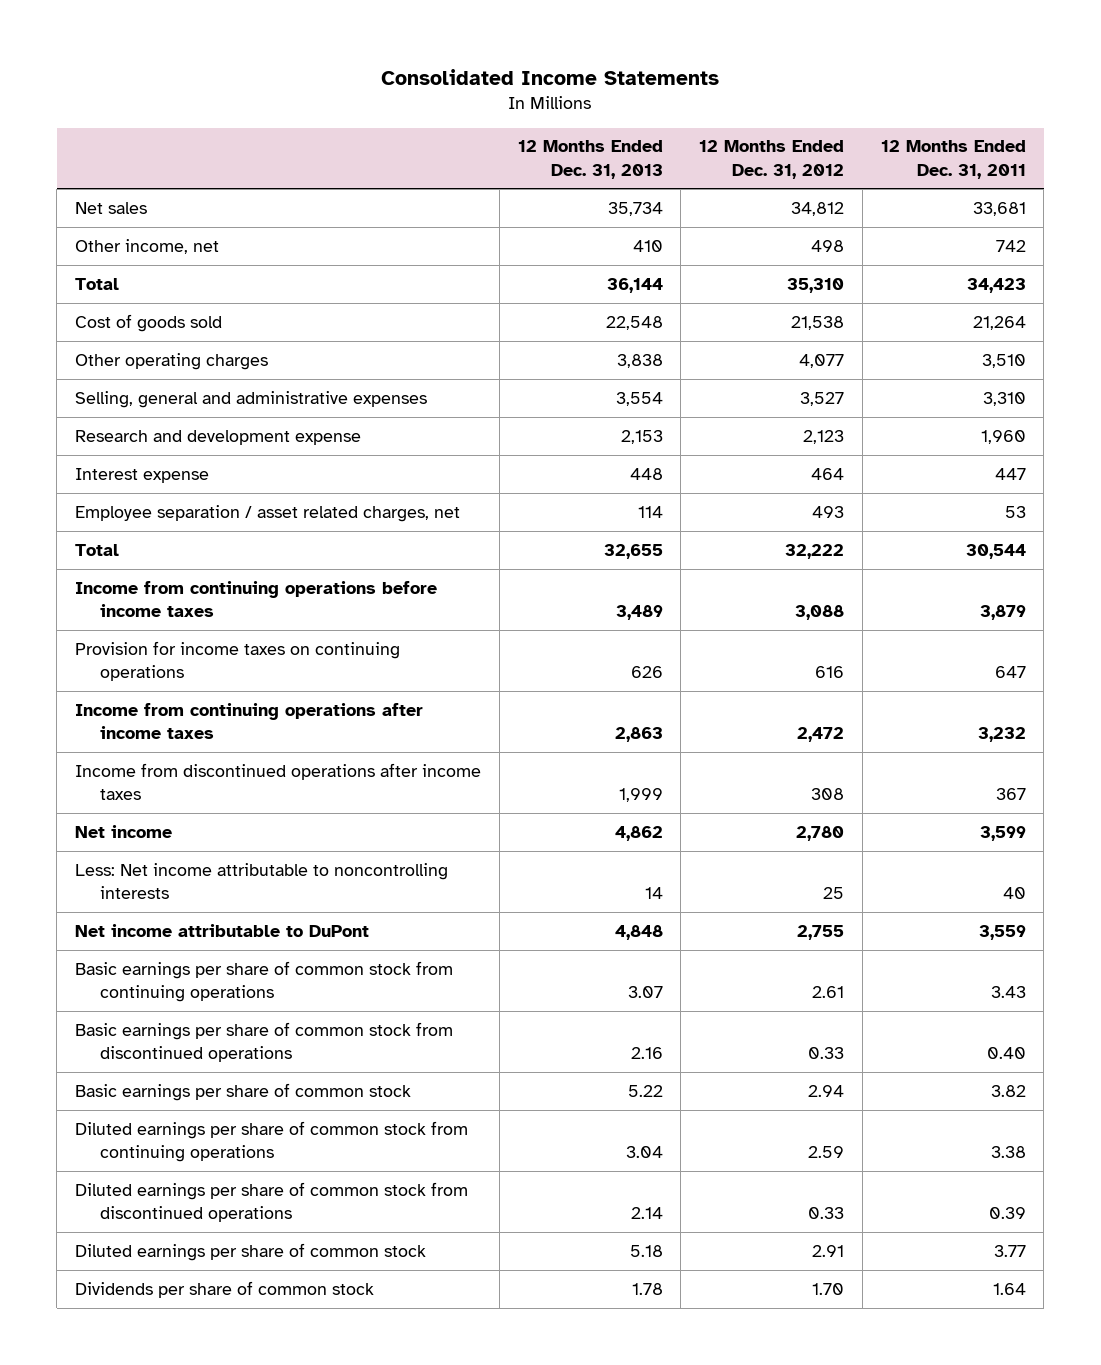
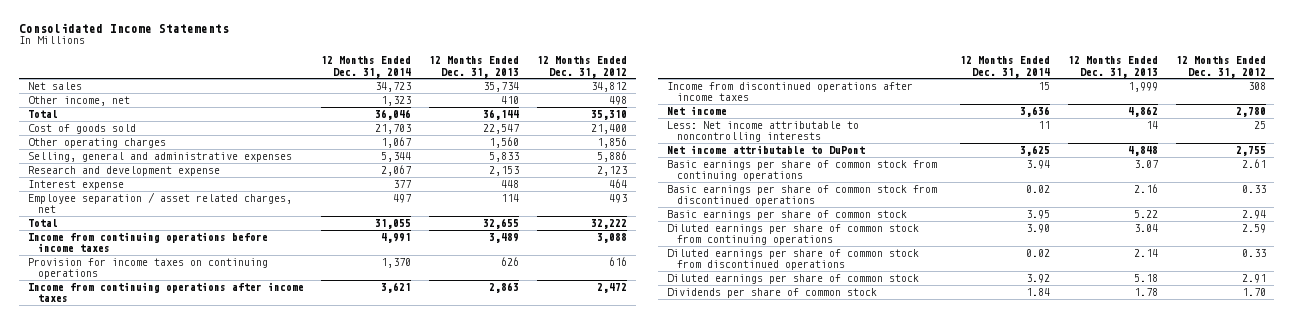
[880,140,1026,179] 12 Months Ended Dec. 31, 2011 -> none
none -> [321,56,412,78] 12 Months Ended Dec. 31, 2014
[605,315,663,330] 22,548 -> [483,123,520,134] 22,547
[791,315,845,330] 21,538 -> [590,123,627,134] 21,400
[616,353,663,368] 3,838 -> [489,136,520,148] 1,560
[799,353,845,368] 4,077 -> [596,136,627,148] 1,856
[615,391,663,406] 3,554 -> [489,151,520,162] 5,833
[800,391,845,406] 3,527 -> [596,150,627,162] 5,886

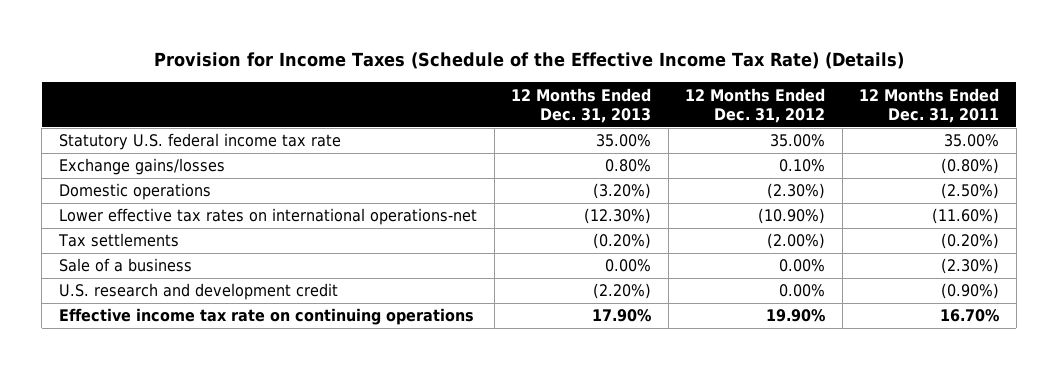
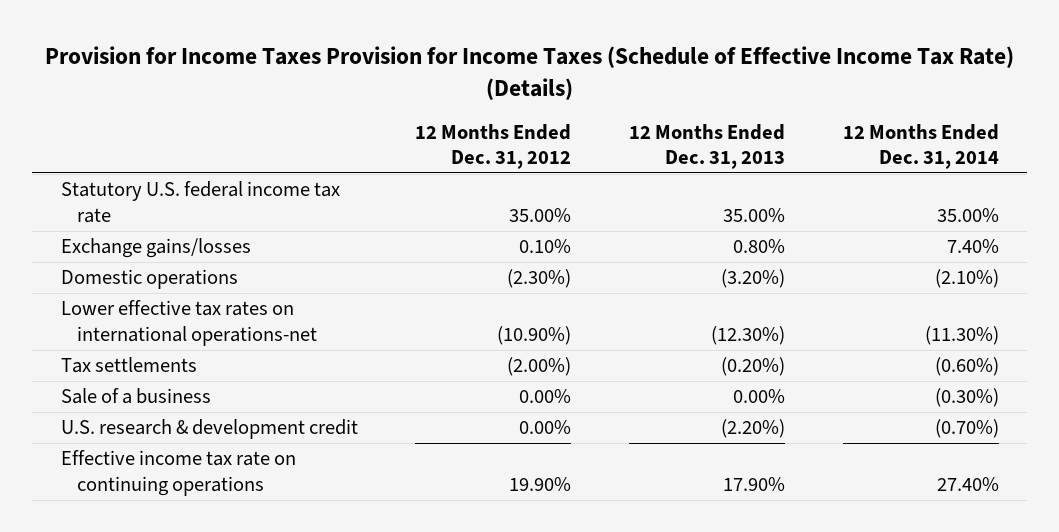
[154,52,905,70] Provision for Income Taxes (Schedule of the Effective Income Tax Rate) (Details) -> [44,45,1014,100] Provision for Income Taxes Provision for Income Taxes (Schedule of Effective Income Tax Rate) (Details)
[859,87,1000,123] 12 Months Ended Dec. 31, 2011 -> none
none -> [842,123,999,170] 12 Months Ended Dec. 31, 2014
[58,283,338,301] U.S. research and development credit -> [60,419,358,440] U.S. research & development credit

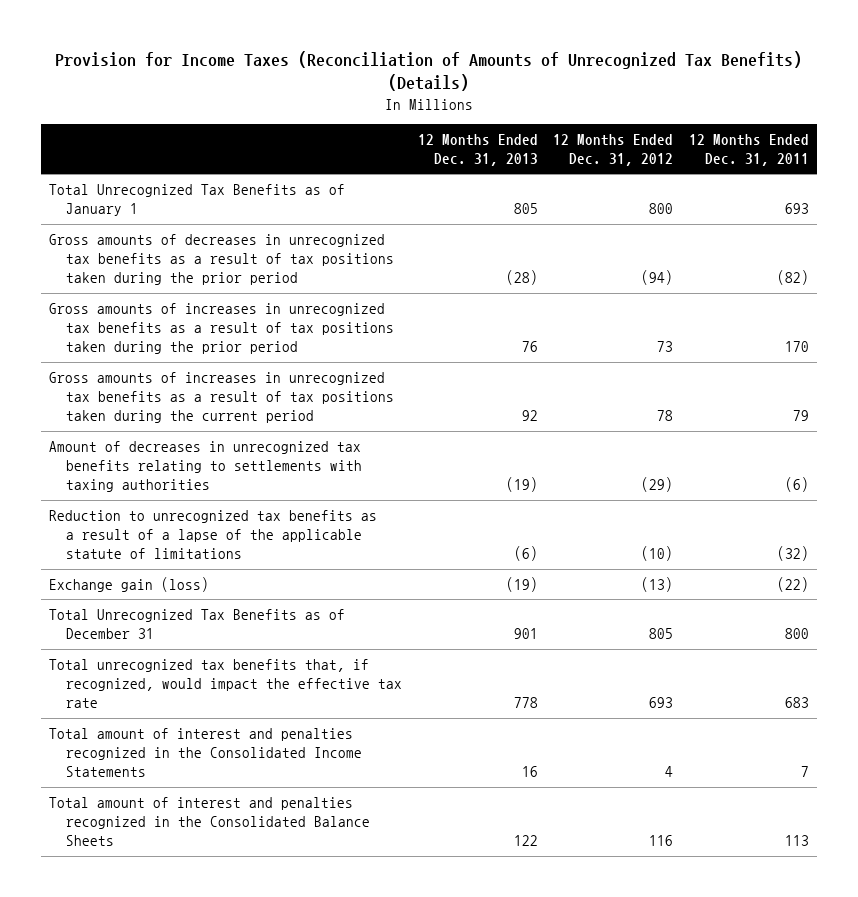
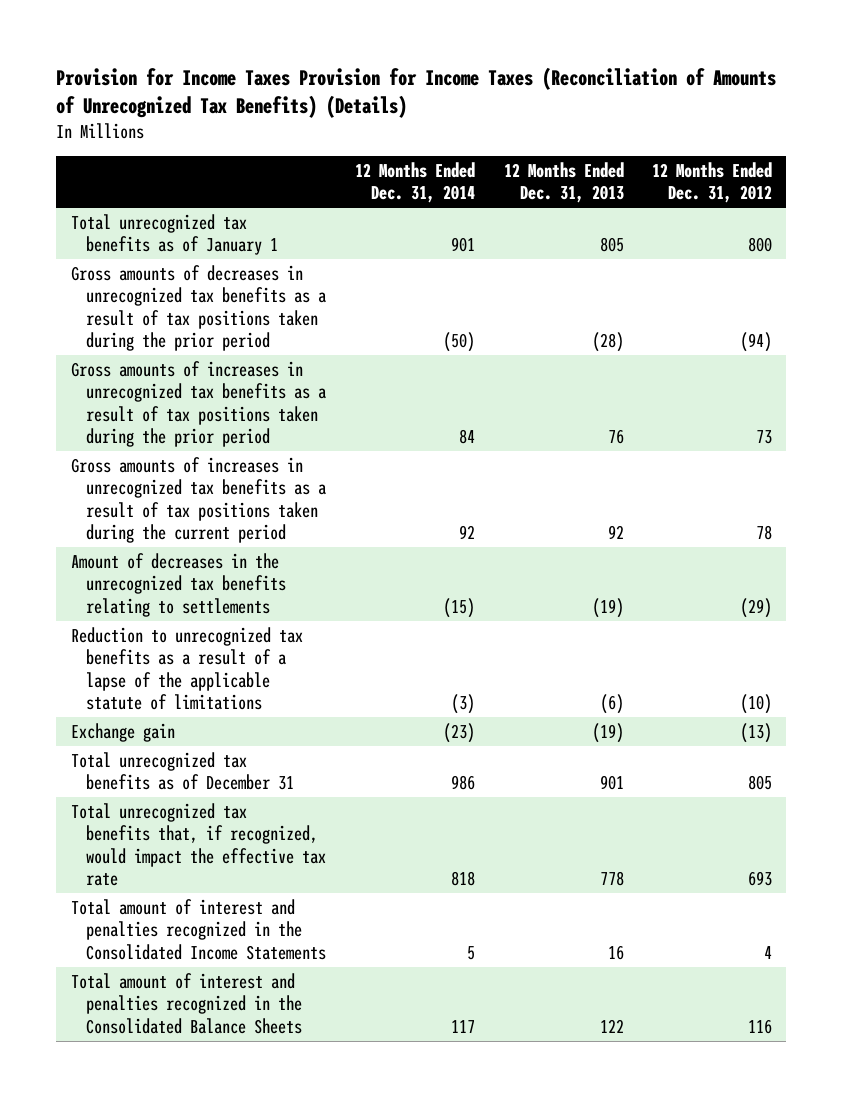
[55,50,803,92] Provision for Income Taxes (Reconciliation of Amounts of Unrecognized Tax Benefits) (Details) -> [56,66,777,119] Provision for Income Taxes Provision for Income Taxes (Reconciliation of Amounts of Unrecognized Tax Benefits) (Details)
[689,133,810,167] 12 Months Ended Dec. 31, 2011 -> none
none -> [354,161,475,204] 12 Months Ended Dec. 31, 2014
[48,184,345,217] Total Unrecognized Tax Benefits as of January 1 -> [70,213,279,256] Total unrecognized tax benefits as of January 1
[48,441,362,493] Amount of decreases in unrecognized tax benefits relating to settlements with taxing authorities -> [70,552,287,617] Amount of decreases in the unrecognized tax benefits relating to settlements
[48,577,209,593] Exchange gain (loss) -> [70,722,175,742] Exchange gain
[48,609,345,640] Total Unrecognized Tax Benefits as of December 31 -> [70,751,295,791] Total unrecognized tax benefits as of December 31

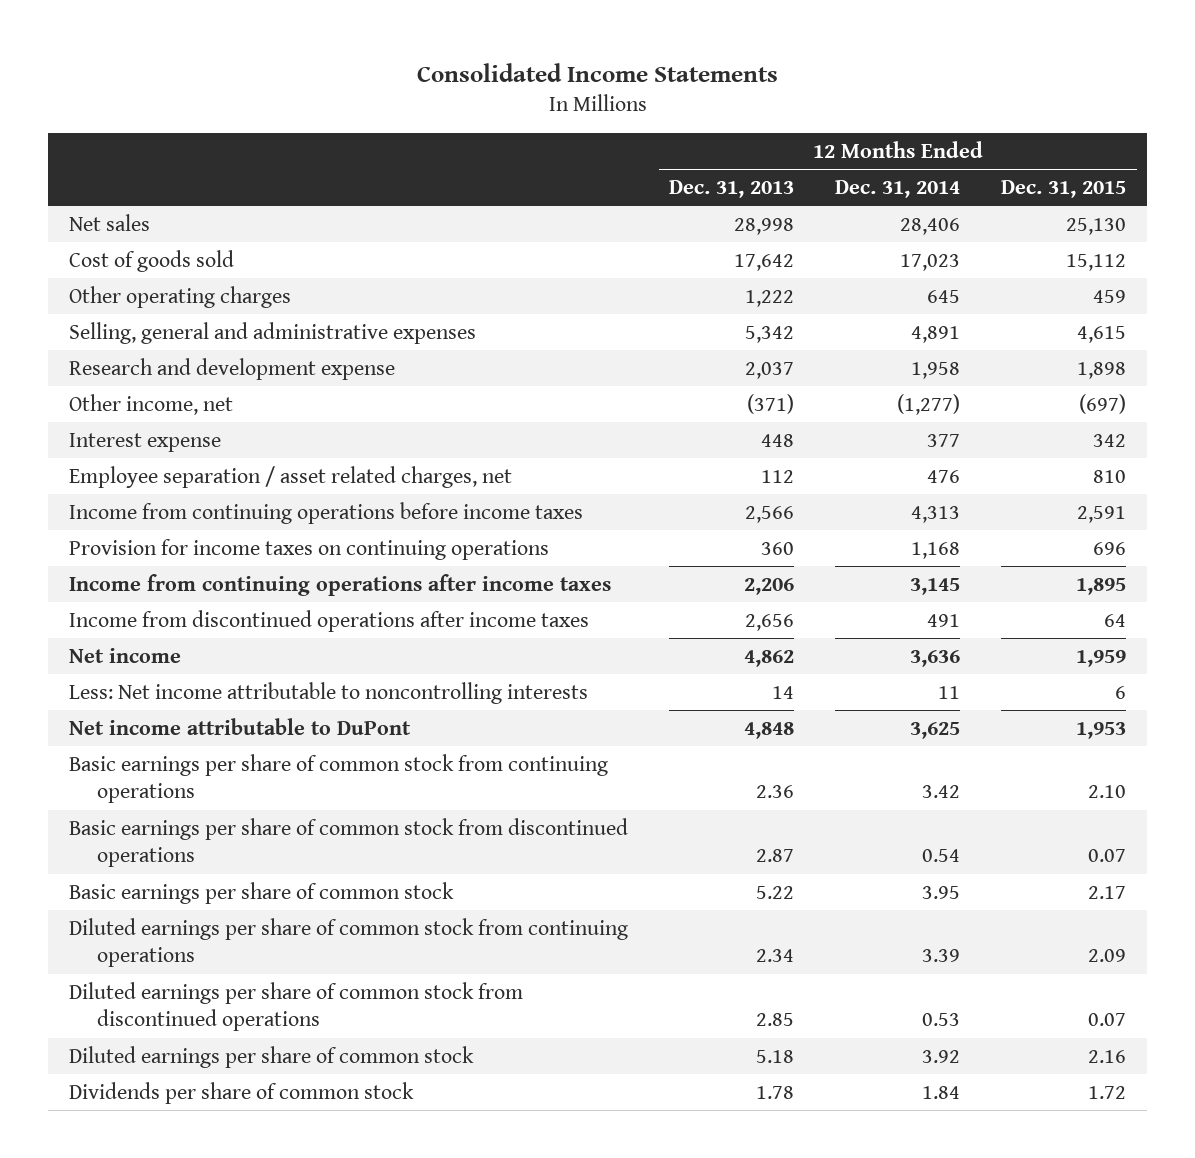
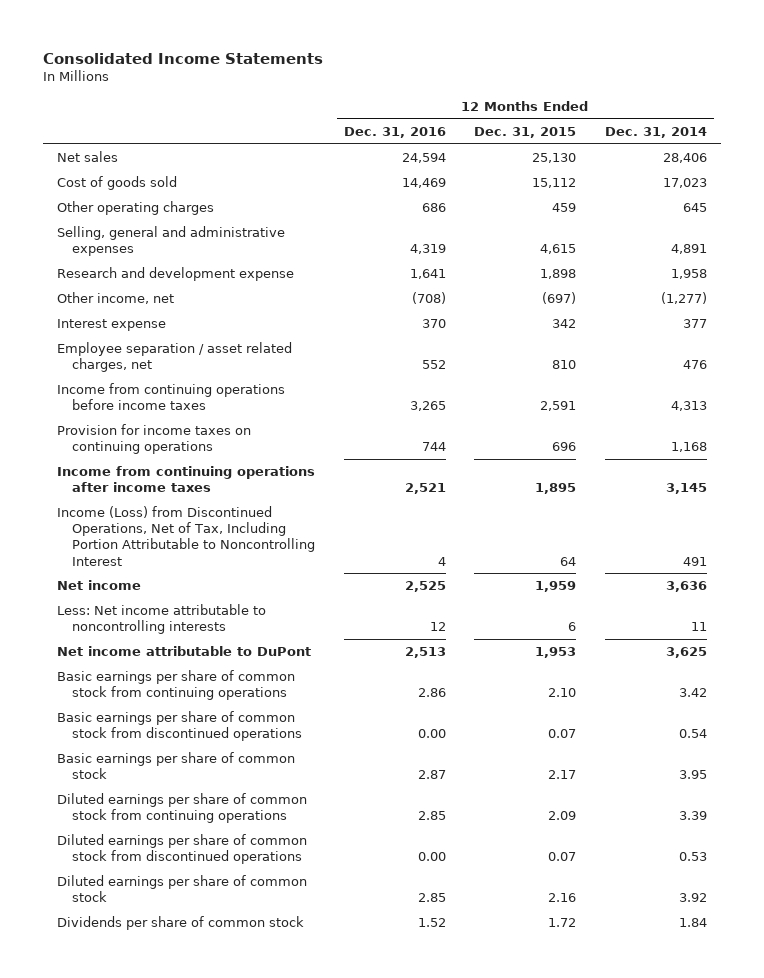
[668,180,794,199] Dec. 31, 2013 -> none
none -> [343,127,446,139] Dec. 31, 2016
[68,609,589,632] Income from discontinued operations after income taxes -> [57,506,316,566] Income (Loss) from Discontinued Operations, Net of Tax, Including Portion Attributable to Noncontrolling Interest

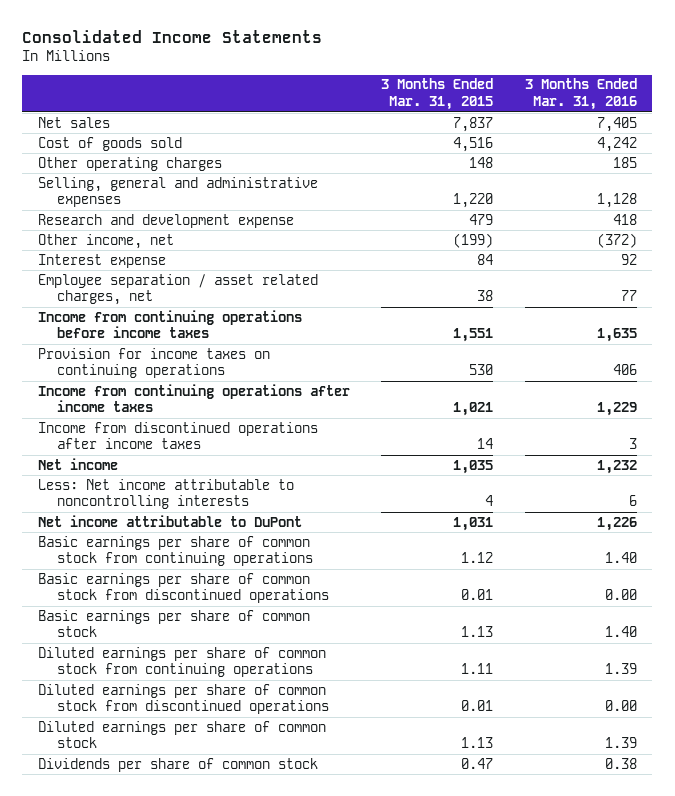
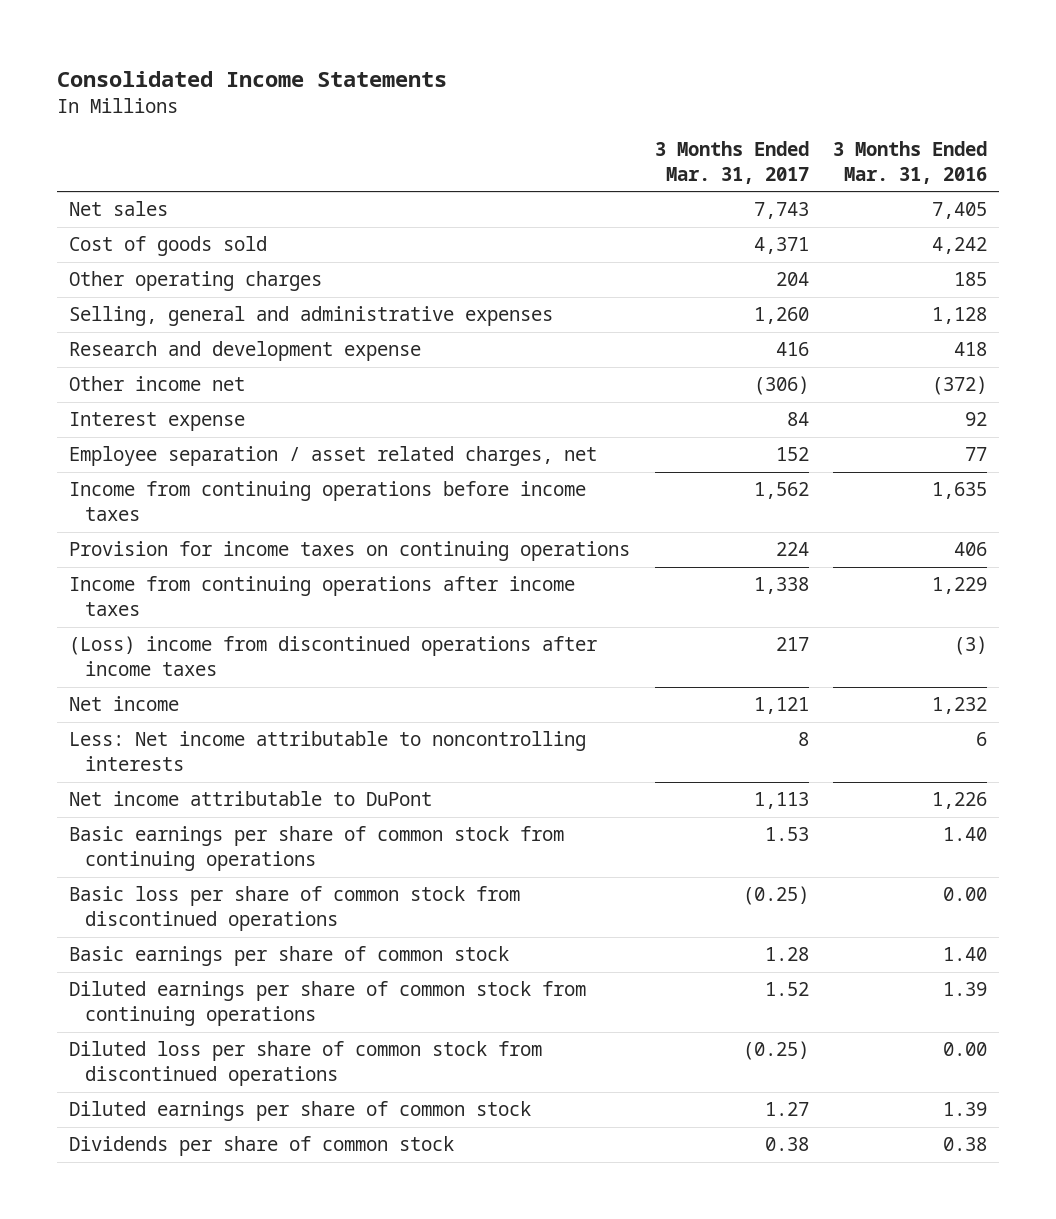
[381,78,494,111] 3 Months Ended Mar. 31, 2015 -> none
none -> [654,141,809,184] 3 Months Ended Mar. 31, 2017
[37,233,174,249] Other income, net -> [69,376,246,392] Other income net
[37,421,318,450] Income from discontinued operations after income taxes -> [69,636,598,677] (Loss) income from discontinued operations after income taxes
[628,438,637,450] 3 -> [953,636,987,656] (3)
[37,572,329,604] Basic earnings per share of common stock from discontinued operations -> [69,886,521,932] Basic loss per share of common stock from discontinued operations
[37,683,329,715] Diluted earnings per share of common stock from discontinued operations -> [69,1041,543,1087] Diluted loss per share of common stock from discontinued operations

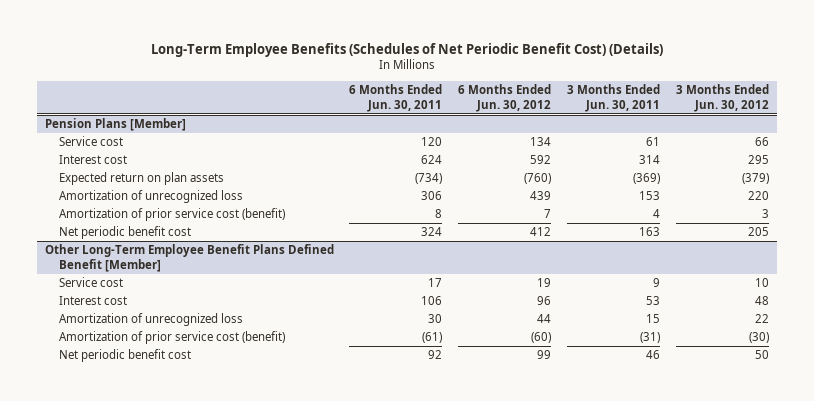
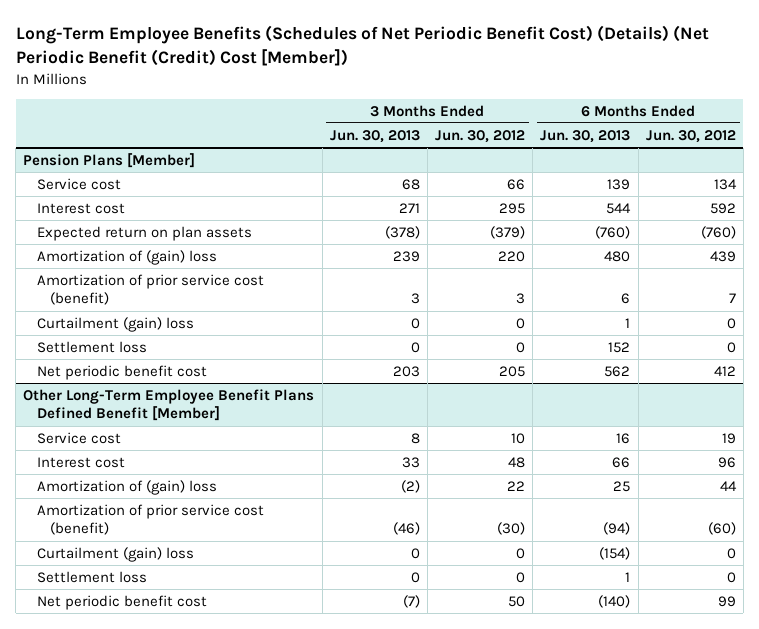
[150,43,663,58] Long-Term Employee Benefits (Schedules of Net Periodic Benefit Cost) (Details) -> [15,25,709,67] Long-Term Employee Benefits (Schedules of Net Periodic Benefit Cost) (Details) (Net Periodic Benefit (Credit) Cost [Member])
[349,83,443,112] 6 Months Ended Jun. 30, 2011 -> none
[567,83,661,112] 3 Months Ended Jun. 30, 2011 -> none
none -> [329,129,420,143] Jun. 30, 2013
none -> [540,129,631,143] Jun. 30, 2013
[58,190,243,204] Amortization of unrecognized loss -> [36,249,217,265] Amortization of (gain) loss
none -> [36,316,194,332] Curtailment (gain) loss
none -> [36,340,147,353] Settlement loss
[58,313,243,327] Amortization of unrecognized loss -> [36,479,217,495] Amortization of (gain) loss
none -> [36,546,194,562] Curtailment (gain) loss
none -> [36,570,147,583] Settlement loss

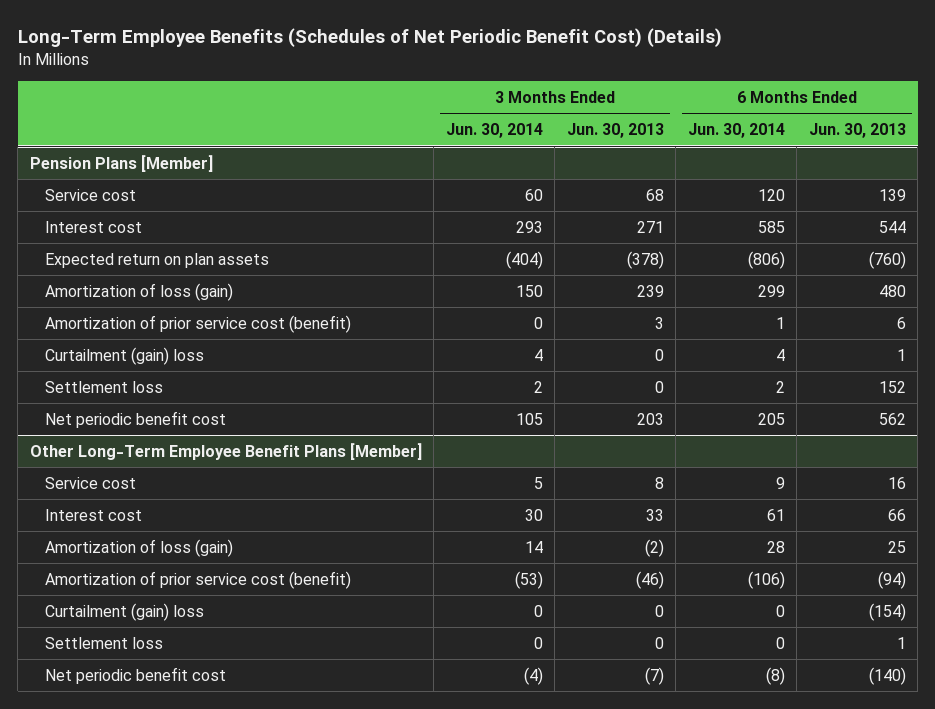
[15,25,709,67] Long-Term Employee Benefits (Schedules of Net Periodic Benefit Cost) (Details) (Net Periodic Benefit (Credit) Cost [Member]) -> [17,27,722,47] Long-Term Employee Benefits (Schedules of Net Periodic Benefit Cost) (Details)
[435,129,526,143] Jun. 30, 2012 -> none
[645,129,736,143] Jun. 30, 2012 -> none
none -> [445,123,543,139] Jun. 30, 2014
none -> [687,123,785,139] Jun. 30, 2014
[36,249,217,265] Amortization of (gain) loss -> [45,282,234,301] Amortization of loss (gain)
[23,388,315,422] Other Long-Term Employee Benefit Plans Defined Benefit [Member] -> [29,442,422,460] Other Long-Term Employee Benefit Plans [Member]
[36,479,217,495] Amortization of (gain) loss -> [45,538,234,557] Amortization of loss (gain)

